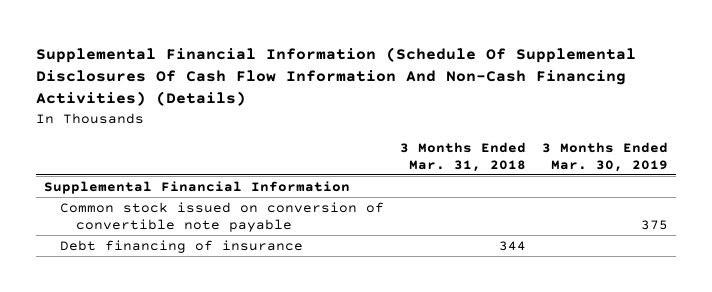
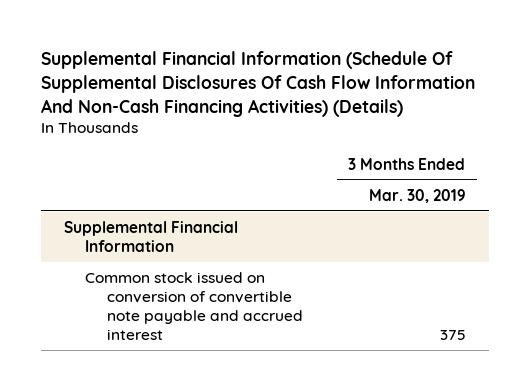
[400,141,527,172] 3 Months Ended Mar. 31, 2018 -> none
[60,239,304,253] Debt financing of insurance -> none
[60,201,385,232] Common stock issued on conversion of convertible note payable -> [85,271,303,341] Common stock issued on conversion of convertible note payable and accrued interest

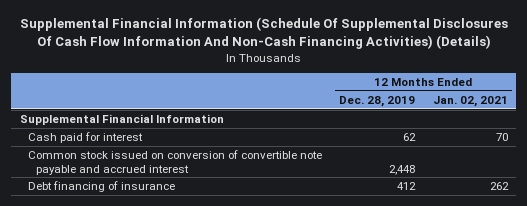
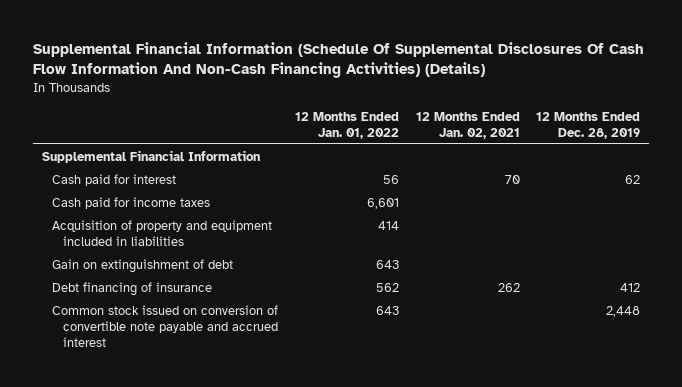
none -> [294,111,399,139] 12 Months Ended Jan. 01, 2022
none -> [52,197,211,210] Cash paid for income taxes
none -> [52,220,273,246] Acquisition of property and equipment included in liabilities
none -> [52,259,234,274] Gain on extinguishment of debt
[27,149,322,175] Common stock issued on conversion of convertible note payable and accrued interest -> [52,305,279,347] Common stock issued on conversion of convertible note payable and accrued interest

